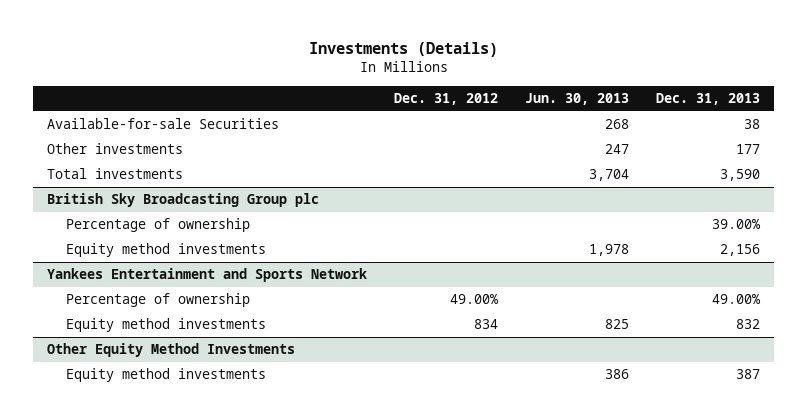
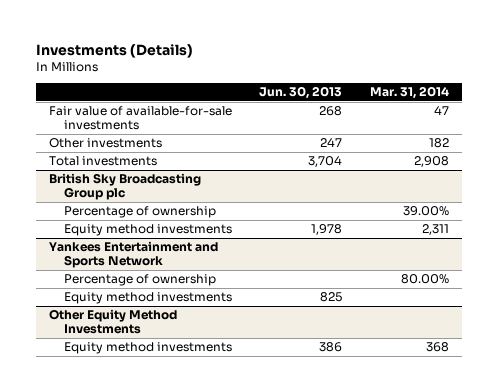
[393,93,498,106] Dec. 31, 2012 -> none
[656,93,761,106] Dec. 31, 2013 -> none
none -> [369,86,449,100] Mar. 31, 2014
[46,118,279,130] Available-for-sale Securities -> [49,106,233,131] Fair value of available-for-sale investments

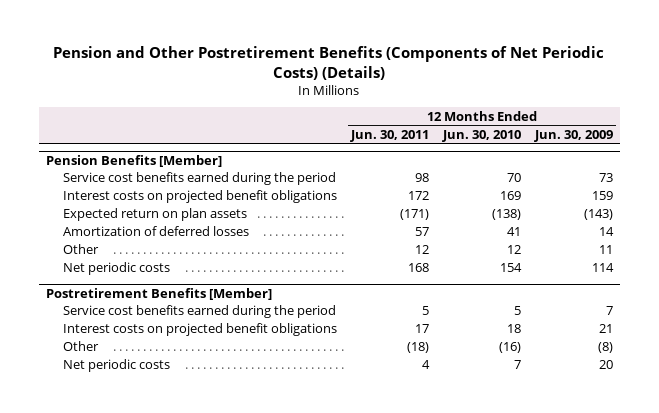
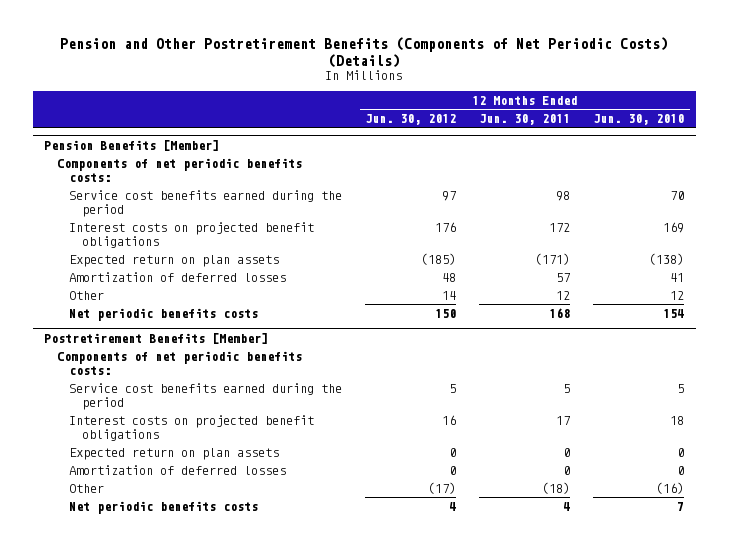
[533,129,613,142] Jun. 30, 2009 -> none
none -> [365,114,457,126] Jun. 30, 2012
none -> [56,158,302,182] Components of net periodic benefits costs:
[63,262,171,276] Net periodic costs -> [69,308,259,322] Net periodic benefits costs
none -> [56,351,302,375] Components of net periodic benefits costs:
none -> [69,448,280,461] Expected return on plan assets
none -> [69,465,287,476] Amortization of deferred losses
[63,359,171,373] Net periodic costs -> [69,501,259,515] Net periodic benefits costs

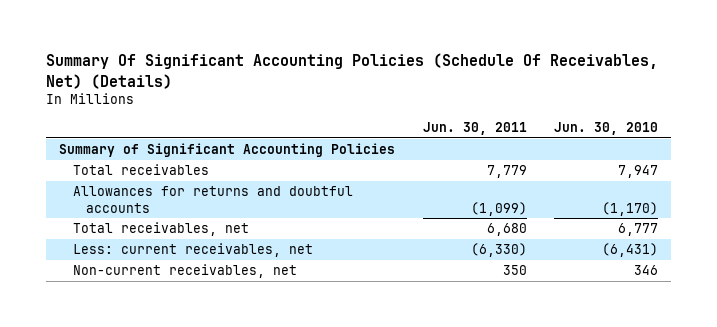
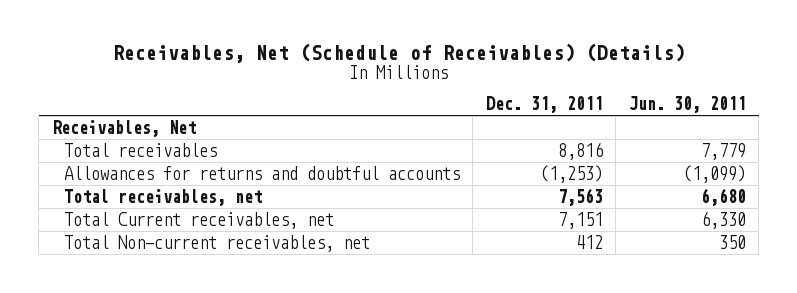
[45,53,658,89] Summary Of Significant Accounting Policies (Schedule Of Receivables, Net) (Details) -> [112,43,685,64] Receivables, Net (Schedule of Receivables) (Details)
[553,122,658,136] Jun. 30, 2010 -> none
none -> [485,96,603,114] Dec. 31, 2011
[59,143,396,158] Summary of Significant Accounting Policies -> none
none -> [51,119,196,137] Receivables, Net
[72,243,313,258] Less: current receivables, net -> [63,211,334,229] Total Current receivables, net
[470,243,527,258] (6,330) -> [700,210,746,229] 6,330
[72,264,297,279] Non-current receivables, net -> [63,234,370,252] Total Non-current receivables, net

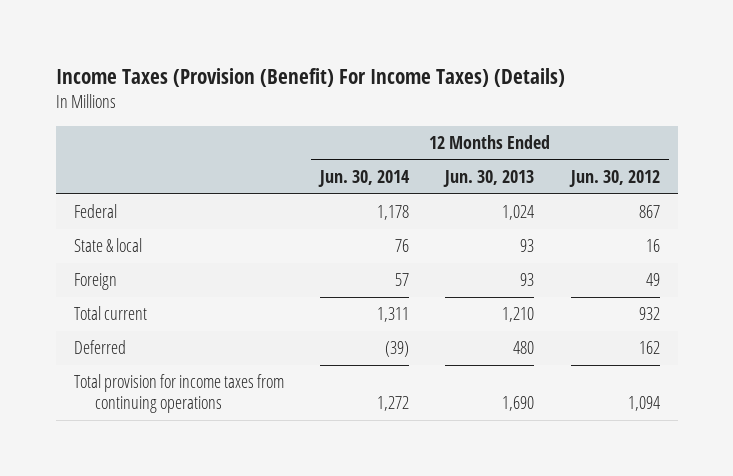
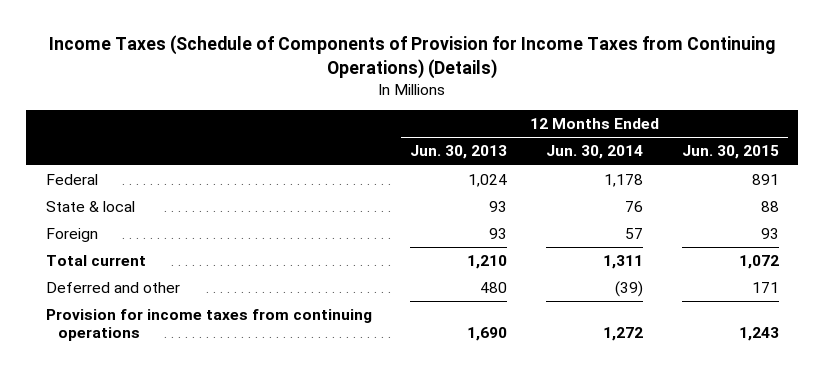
[55,67,565,87] Income Taxes (Provision (Benefit) For Income Taxes) (Details) -> [49,35,776,79] Income Taxes (Schedule of Components of Provision for Income Taxes from Continuing Operations) (Details)
[568,170,660,188] Jun. 30, 2012 -> none
none -> [681,145,779,160] Jun. 30, 2015
[73,340,126,355] Deferred -> [45,282,180,294] Deferred and other
[73,374,284,414] Total provision for income taxes from continuing operations -> [45,309,372,342] Provision for income taxes from continuing operations

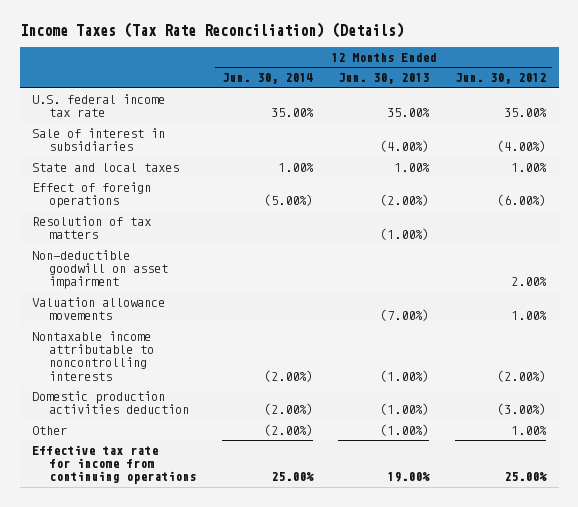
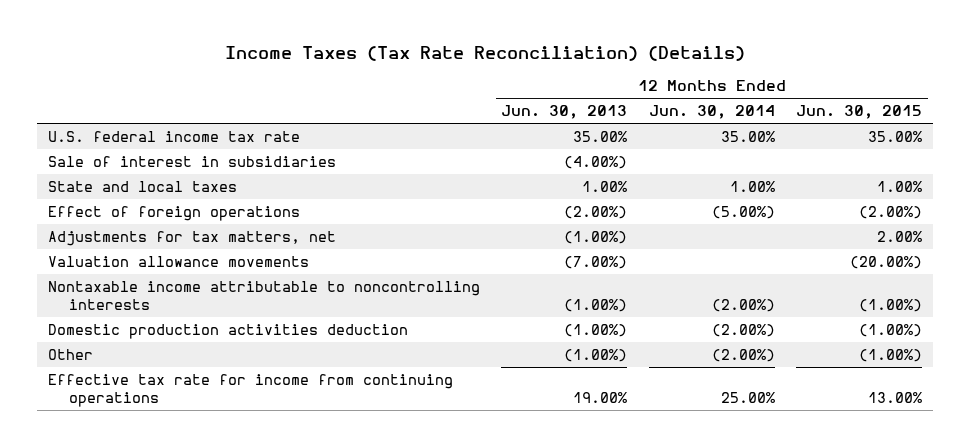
[454,73,546,85] Jun. 30, 2012 -> none
none -> [796,105,923,120] Jun. 30, 2015
[32,250,169,290] Non-deductible goodwill on asset impairment -> none
[32,216,152,240] Resolution of tax matters -> [47,230,336,246] Adjustments for tax matters, net

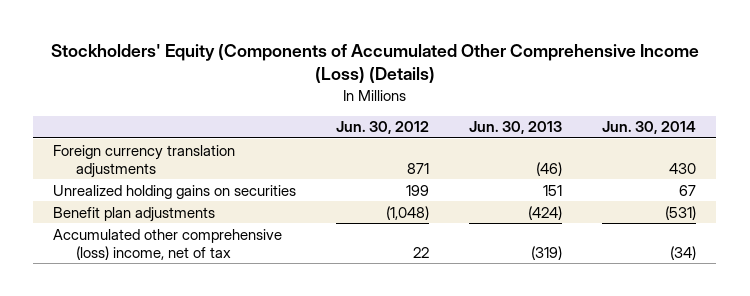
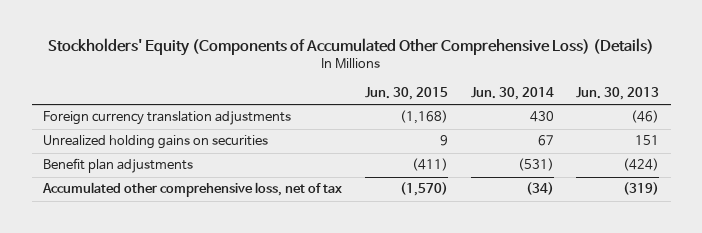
[50,43,699,84] Stockholders' Equity (Components of Accumulated Other Comprehensive Income (Loss) (Details) -> [48,38,655,57] Stockholders' Equity (Components of Accumulated Other Comprehensive Loss) (Details)
[336,121,430,135] Jun. 30, 2012 -> none
none -> [364,86,448,100] Jun. 30, 2015
[53,228,283,260] Accumulated other comprehensive (loss) income, net of tax -> [42,182,343,198] Accumulated other comprehensive loss, net of tax

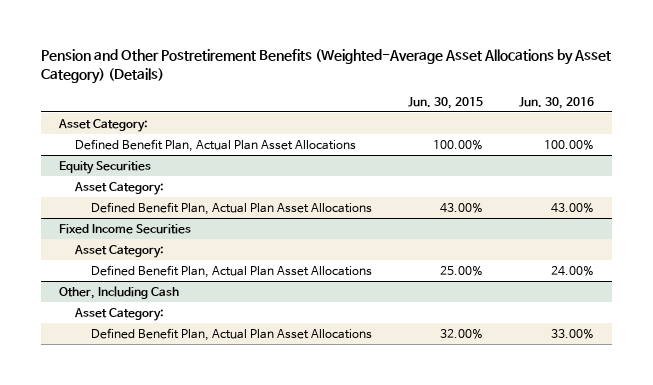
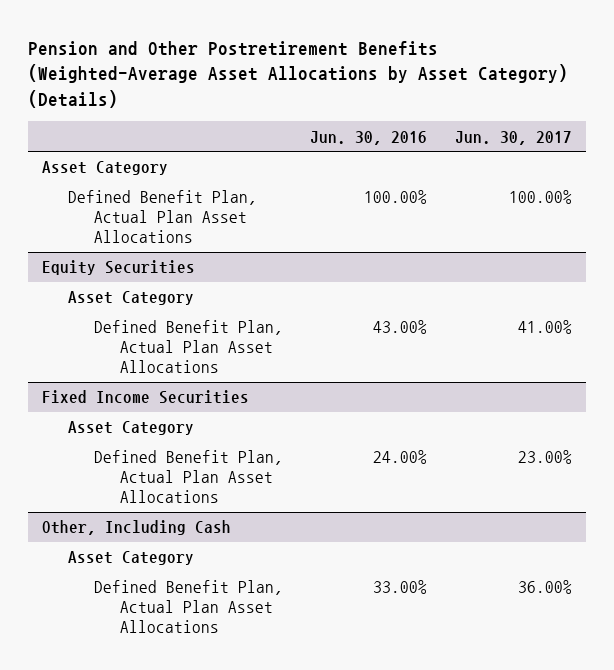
[407,96,483,109] Jun. 30, 2015 -> none
none -> [454,130,572,145] Jun. 30, 2017
[57,118,148,132] Asset Category: -> [41,161,168,176] Asset Category
[73,181,164,195] Asset Category: -> [67,291,194,306] Asset Category
[73,244,164,258] Asset Category: -> [67,421,194,436] Asset Category
[73,307,164,321] Asset Category: -> [67,551,194,566] Asset Category

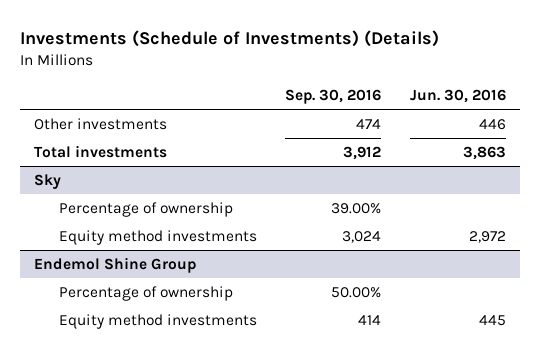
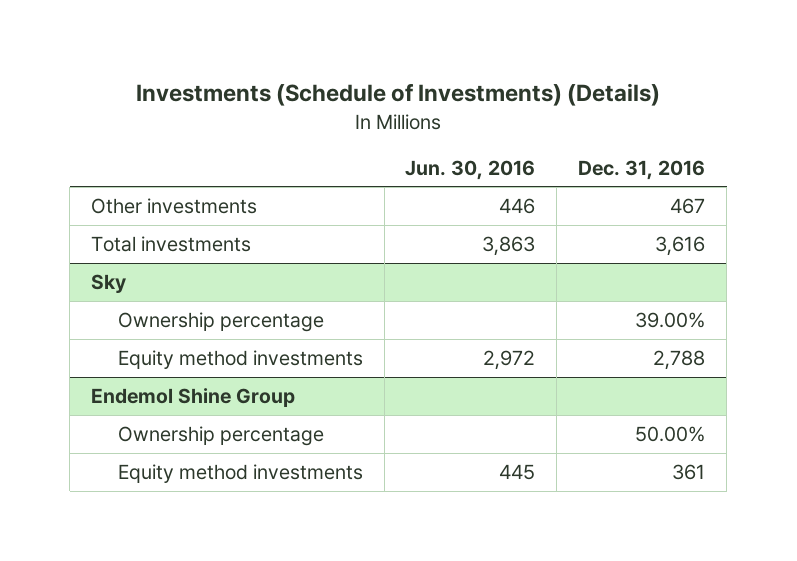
[285,88,382,104] Sep. 30, 2016 -> none
none -> [578,159,706,180] Dec. 31, 2016
[58,202,233,218] Percentage of ownership -> [117,312,324,333] Ownership percentage
[58,286,233,302] Percentage of ownership -> [117,426,324,447] Ownership percentage

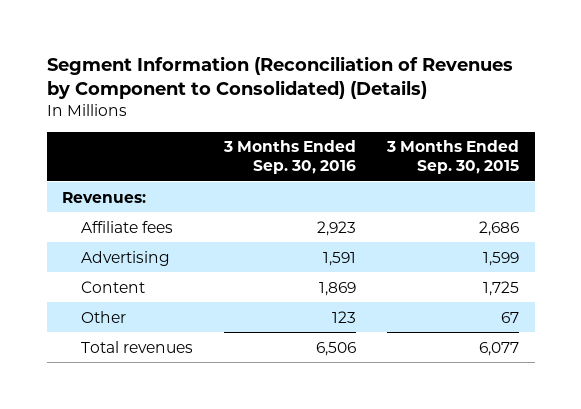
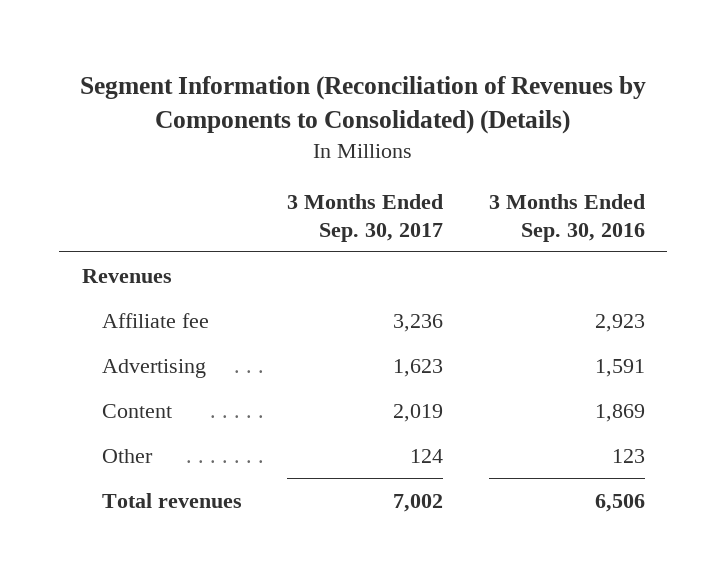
[46,55,513,100] Segment Information (Reconciliation of Revenues by Component to Consolidated) (Details) -> [80,75,647,134] Segment Information (Reconciliation of Revenues by Components to Consolidated) (Details)
[386,140,520,174] 3 Months Ended Sep. 30, 2015 -> none
none -> [287,194,444,242] 3 Months Ended Sep. 30, 2017
[62,191,147,203] Revenues: -> [82,268,173,283] Revenues
[81,220,174,233] Affiliate fees -> [101,312,209,328] Affiliate fee

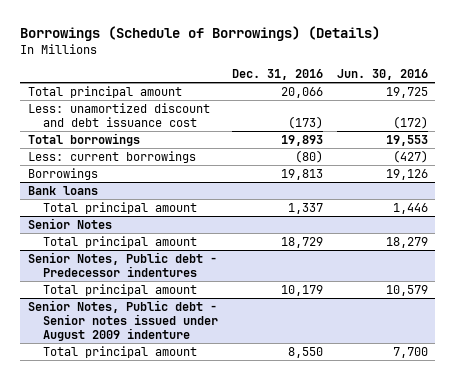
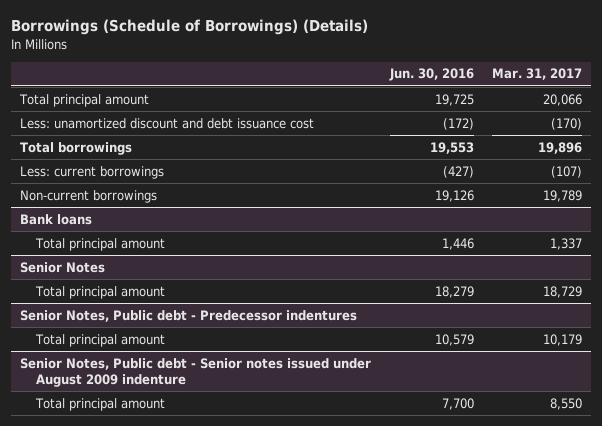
[231,69,323,81] Dec. 31, 2016 -> none
none -> [491,68,582,81] Mar. 31, 2017
[27,167,98,180] Borrowings -> [20,189,158,203] Non-current borrowings

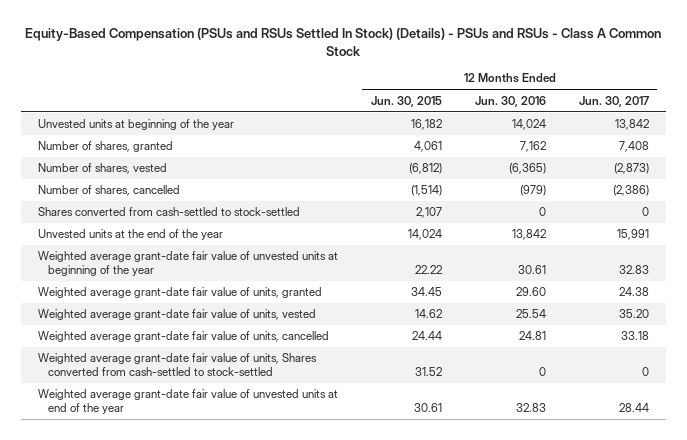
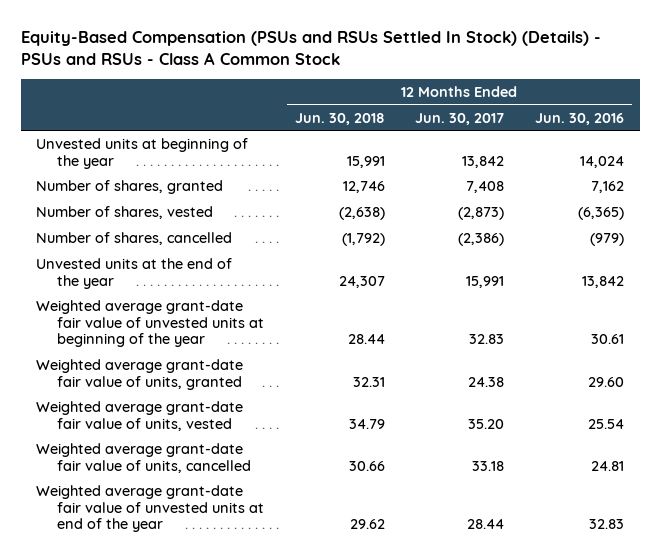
[370,95,442,107] Jun. 30, 2015 -> none
none -> [294,112,385,125] Jun. 30, 2018
[37,207,300,217] Shares converted from cash-settled to stock-settled -> none
[37,353,317,376] Weighted average grant-date fair value of units, Shares converted from cash-settled to stock-settled -> none

